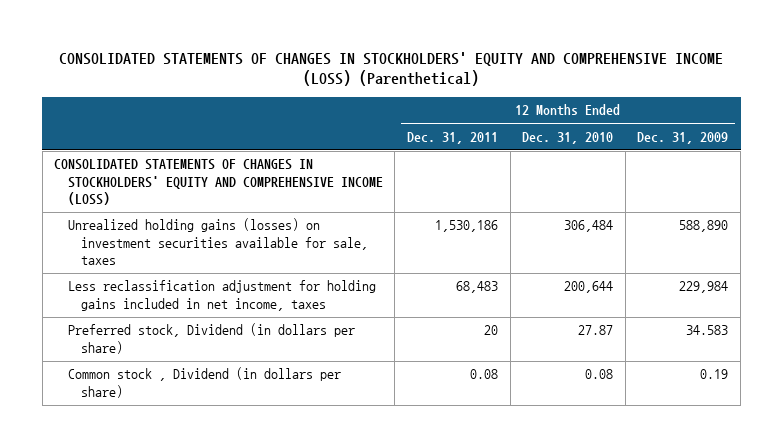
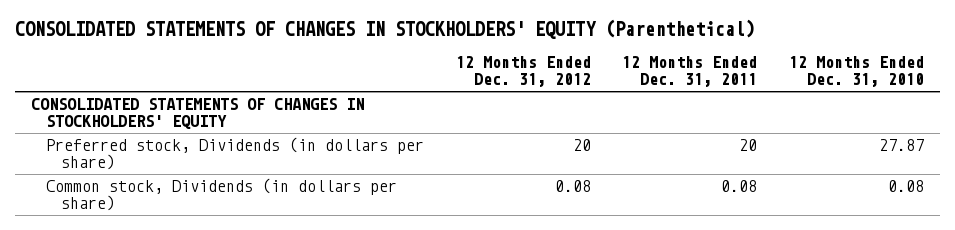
[59,51,724,87] CONSOLIDATED STATEMENTS OF CHANGES IN STOCKHOLDERS' EQUITY AND COMPREHENSIVE INCOME (LOSS) (Parenthetical) -> [15,19,756,40] CONSOLIDATED STATEMENTS OF CHANGES IN STOCKHOLDERS' EQUITY (Parenthetical)
[637,131,729,144] Dec. 31, 2009 -> none
none -> [455,56,591,88] 12 Months Ended Dec. 31, 2012
[67,218,369,265] Unrealized holding gains (losses) on investment securities available for sale, taxes -> none
[67,280,376,311] Less reclassification adjustment for holding gains included in net income, taxes -> none
[54,159,383,205] CONSOLIDATED STATEMENTS OF CHANGES IN STOCKHOLDERS' EQUITY AND COMPREHENSIVE INCOME (LOSS) -> [31,98,365,130] CONSOLIDATED STATEMENTS OF CHANGES IN STOCKHOLDERS' EQUITY
[67,323,355,354] Preferred stock, Dividend (in dollars per share) -> [45,137,424,171] Preferred stock, Dividends (in dollars per share)
[67,367,341,398] Common stock , Dividend (in dollars per share) -> [45,178,397,212] Common stock, Dividends (in dollars per share)

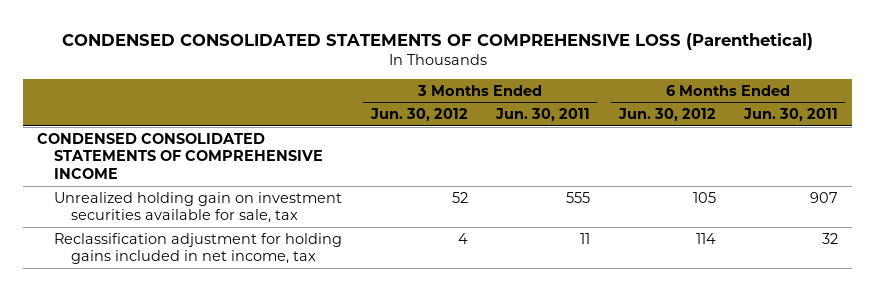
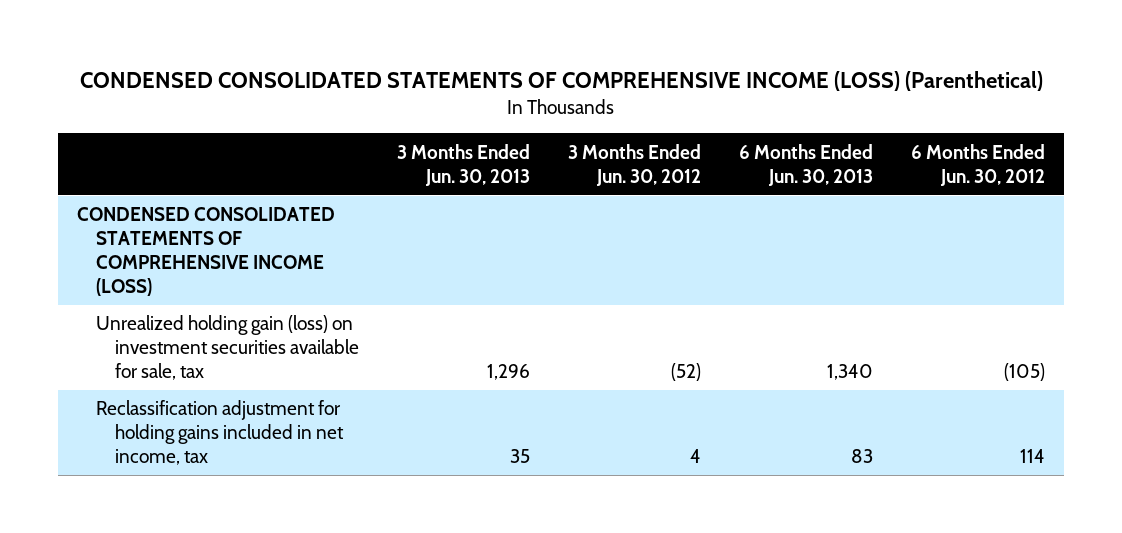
[61,32,813,50] CONDENSED CONSOLIDATED STATEMENTS OF COMPREHENSIVE LOSS (Parenthetical) -> [80,71,1044,92] CONDENSED CONSOLIDATED STATEMENTS OF COMPREHENSIVE INCOME (LOSS) (Parenthetical)
[495,108,591,122] Jun. 30, 2011 -> none
[742,108,838,122] Jun. 30, 2011 -> none
none -> [396,143,530,186] 3 Months Ended Jun. 30, 2013
none -> [738,143,873,186] 6 Months Ended Jun. 30, 2013
[37,132,324,180] CONDENSED CONSOLIDATED STATEMENTS OF COMPREHENSIVE INCOME -> [77,207,336,297] CONDENSED CONSOLIDATED STATEMENTS OF COMPREHENSIVE INCOME (LOSS)
[54,191,343,224] Unrealized holding gain on investment securities available for sale, tax -> [96,315,359,381] Unrealized holding gain (loss) on investment securities available for sale, tax
[451,191,468,203] 52 -> [670,363,701,382] (52)
[692,191,716,203] 105 -> [1003,363,1045,382] (105)

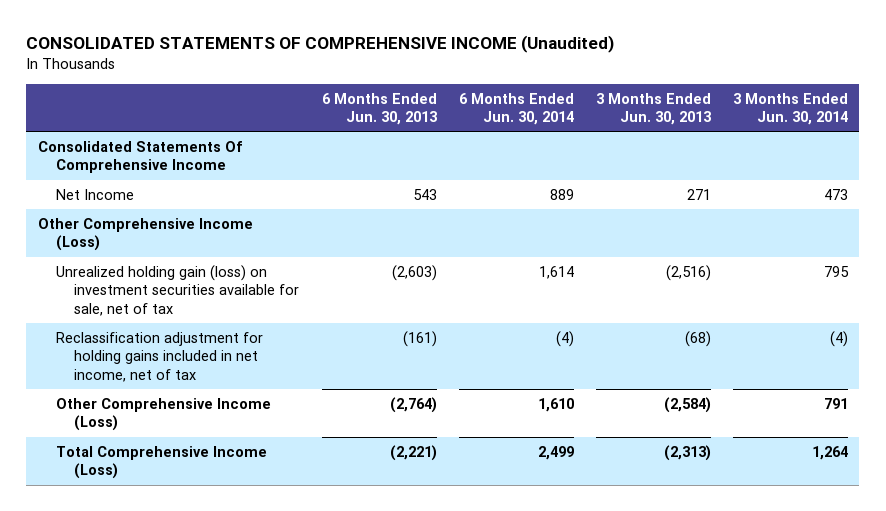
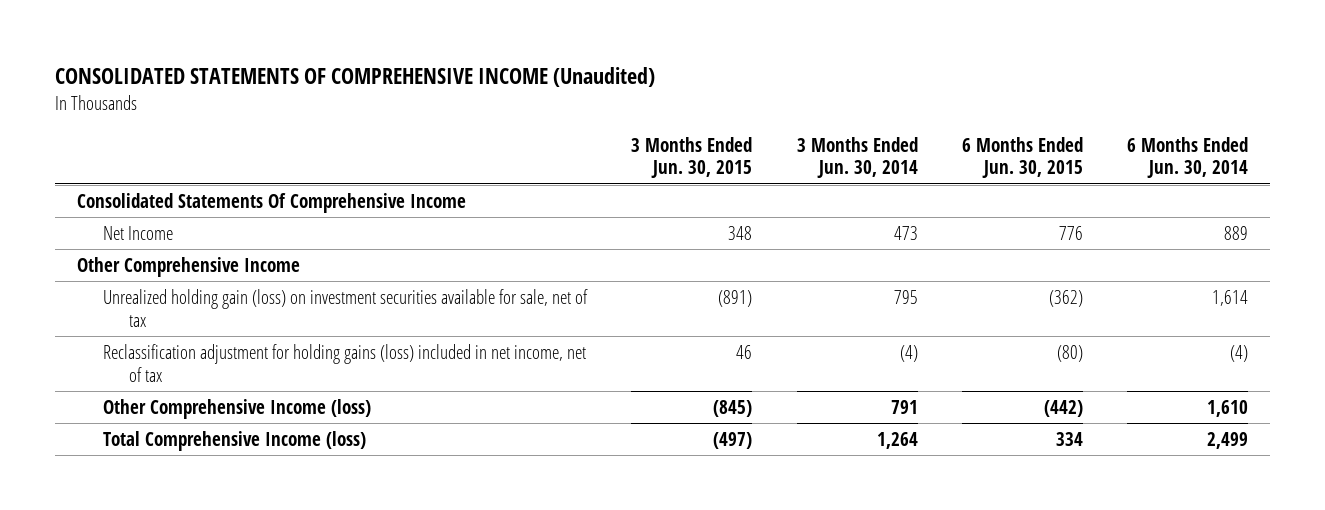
[321,92,437,126] 6 Months Ended Jun. 30, 2013 -> none
[595,92,711,126] 3 Months Ended Jun. 30, 2013 -> none
none -> [631,136,753,179] 3 Months Ended Jun. 30, 2015
none -> [961,136,1083,179] 6 Months Ended Jun. 30, 2015
[37,217,253,252] Other Comprehensive Income (Loss) -> [77,256,301,277] Other Comprehensive Income
[55,331,263,382] Reclassification adjustment for holding gains included in net income, net of tax -> [102,343,586,382] Reclassification adjustment for holding gains (loss) included in net income, net of tax
[55,397,271,432] Other Comprehensive Income (Loss) -> [102,398,371,419] Other Comprehensive Income (loss)
[55,445,267,480] Total Comprehensive Income (Loss) -> [102,430,366,451] Total Comprehensive Income (loss)

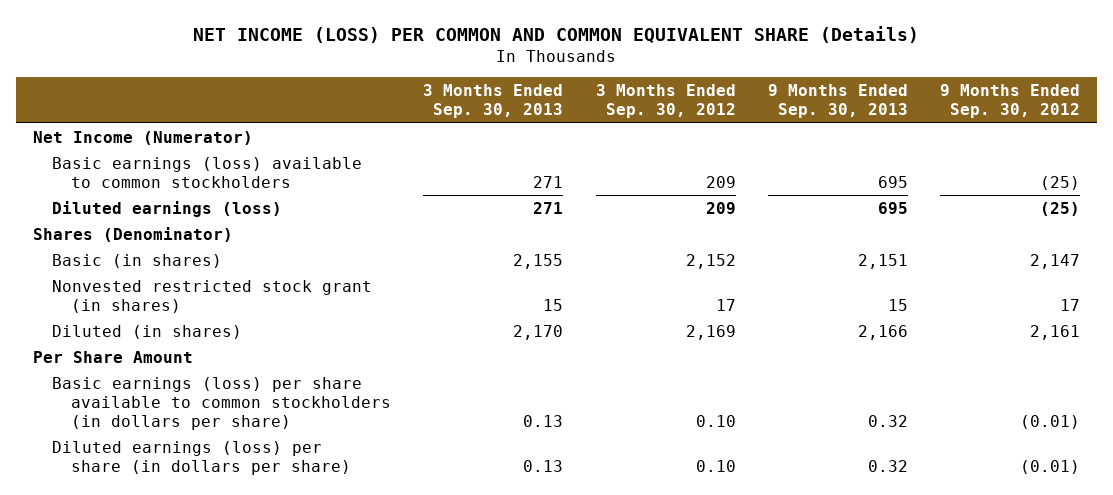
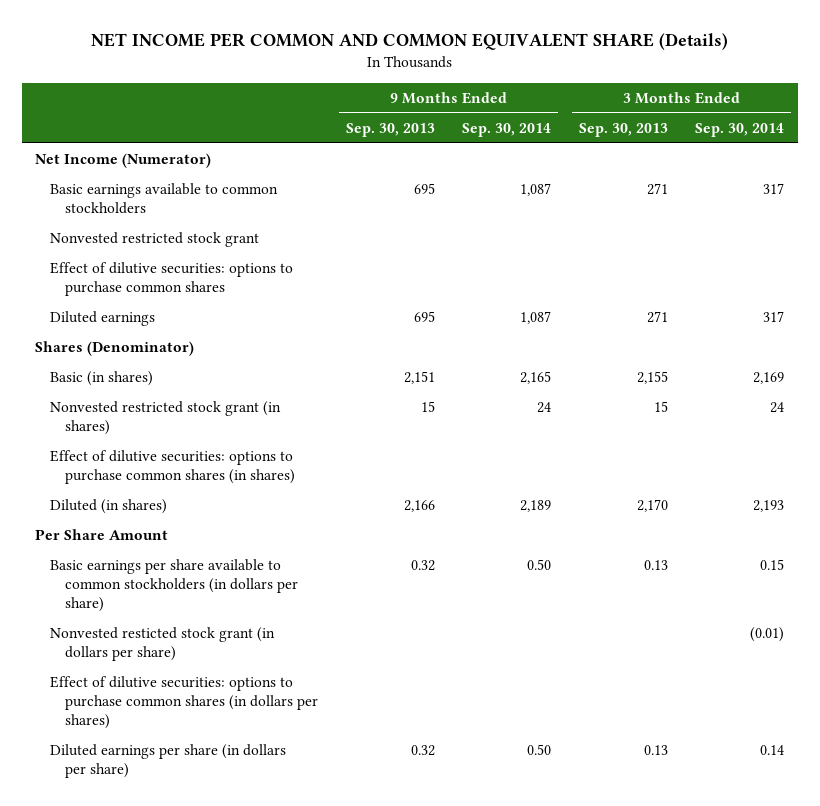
[193,25,920,43] NET INCOME (LOSS) PER COMMON AND COMMON EQUIVALENT SHARE (Details) -> [90,32,728,50] NET INCOME PER COMMON AND COMMON EQUIVALENT SHARE (Details)
[595,84,736,119] 3 Months Ended Sep. 30, 2012 -> none
[940,84,1081,119] 9 Months Ended Sep. 30, 2012 -> none
none -> [462,122,552,137] Sep. 30, 2014
none -> [695,122,785,137] Sep. 30, 2014
[51,156,362,188] Basic earnings (loss) available to common stockholders -> [50,183,279,215] Basic earnings available to common stockholders
none -> [50,232,260,248] Nonvested restricted stock grant
none -> [50,262,294,297] Effect of dilutive securities: options to purchase common shares
[51,200,282,217] Diluted earnings (loss) -> [50,311,156,327] Diluted earnings
none -> [50,450,296,485] Effect of dilutive securities: options to purchase common shares (in shares)
[51,376,391,430] Basic earnings (loss) per share available to common stockholders (in dollars per share) -> [50,559,299,613] Basic earnings per share available to common stockholders (in dollars per share)
none -> [50,627,276,662] Nonvested resticted stock grant (in dollars per share)
none -> [50,676,319,730] Effect of dilutive securities: options to purchase common shares (in dollars per shares)
[51,440,351,475] Diluted earnings (loss) per share (in dollars per share) -> [50,744,287,779] Diluted earnings per share (in dollars per share)

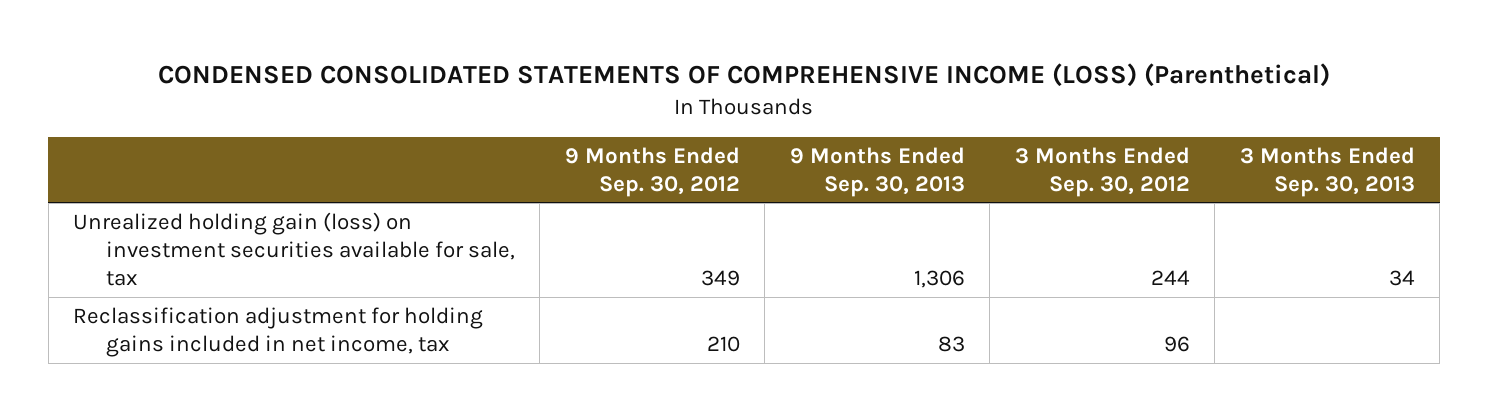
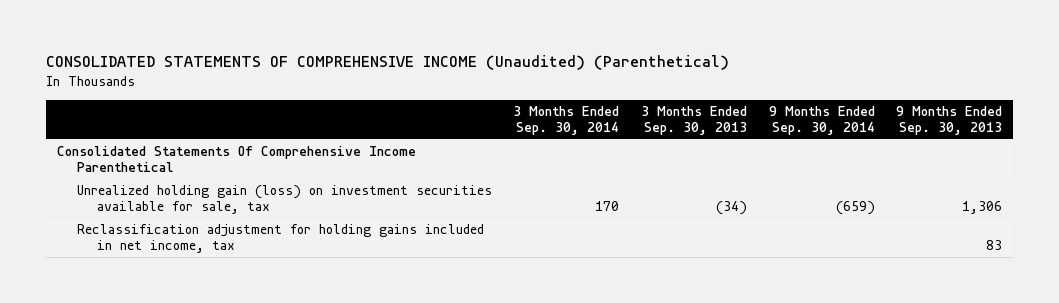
[157,63,1330,88] CONDENSED CONSOLIDATED STATEMENTS OF COMPREHENSIVE INCOME (LOSS) (Parenthetical) -> [45,55,729,71] CONSOLIDATED STATEMENTS OF COMPREHENSIVE INCOME (Unaudited) (Parenthetical)
[564,146,740,197] 9 Months Ended Sep. 30, 2012 -> none
[1014,146,1190,197] 3 Months Ended Sep. 30, 2012 -> none
none -> [513,106,620,136] 3 Months Ended Sep. 30, 2014
none -> [768,106,875,136] 9 Months Ended Sep. 30, 2014
none -> [56,146,416,173] Consolidated Statements Of Comprehensive Income Parenthetical
[1388,269,1415,286] 34 -> [716,201,748,216] (34)

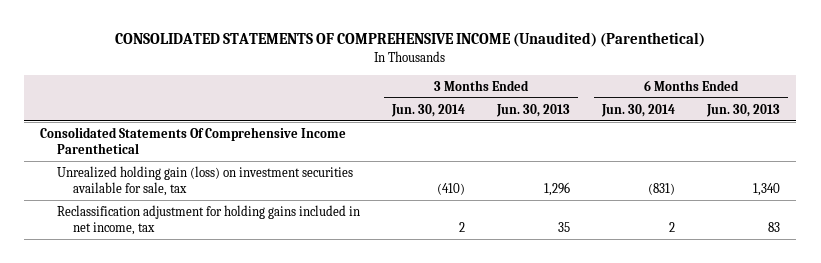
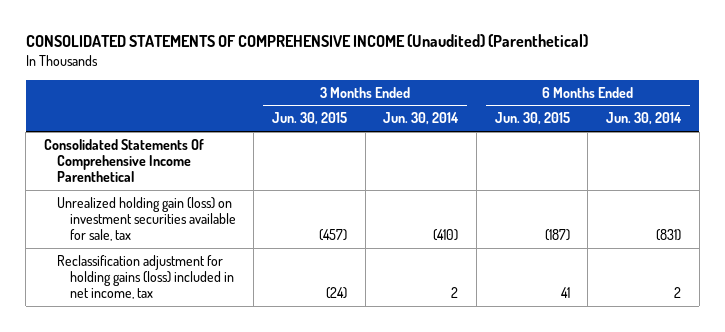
[496,103,571,117] Jun. 30, 2013 -> none
[706,103,781,117] Jun. 30, 2013 -> none
none -> [271,112,347,126] Jun. 30, 2015
none -> [494,112,570,126] Jun. 30, 2015
[56,204,360,236] Reclassification adjustment for holding gains included in net income, tax -> [56,254,234,300] Reclassification adjustment for holding gains (loss) included in net income, tax

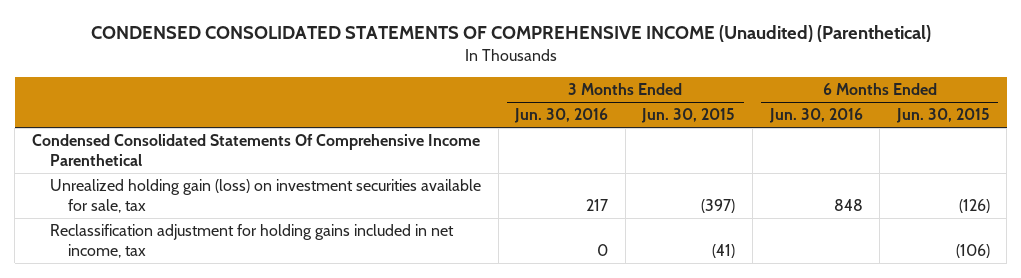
[25,34,588,48] CONSOLIDATED STATEMENTS OF COMPREHENSIVE INCOME (Unaudited) (Parenthetical) -> [90,25,931,43] CONDENSED CONSOLIDATED STATEMENTS OF COMPREHENSIVE INCOME (Unaudited) (Parenthetical)
[383,112,460,126] Jun. 30, 2014 -> none
[606,112,683,126] Jun. 30, 2014 -> none
none -> [514,108,609,124] Jun. 30, 2016
none -> [768,108,863,124] Jun. 30, 2016
[43,138,204,183] Consolidated Statements Of Comprehensive Income Parenthetical -> [31,134,480,167] Condensed Consolidated Statements Of Comprehensive Income Parenthetical
[318,229,347,242] (457) -> [701,199,736,214] (397)
[544,229,570,242] (187) -> [958,199,990,214] (126)
[56,254,234,300] Reclassification adjustment for holding gains (loss) included in net income, tax -> [50,224,455,259] Reclassification adjustment for holding gains included in net income, tax
[325,287,347,300] (24) -> [712,244,736,259] (41)
[560,287,570,299] 41 -> [955,244,990,259] (106)

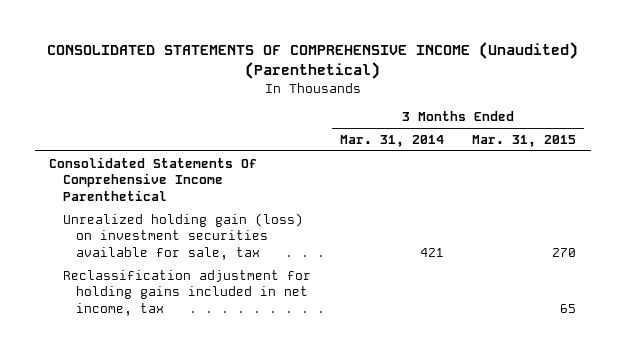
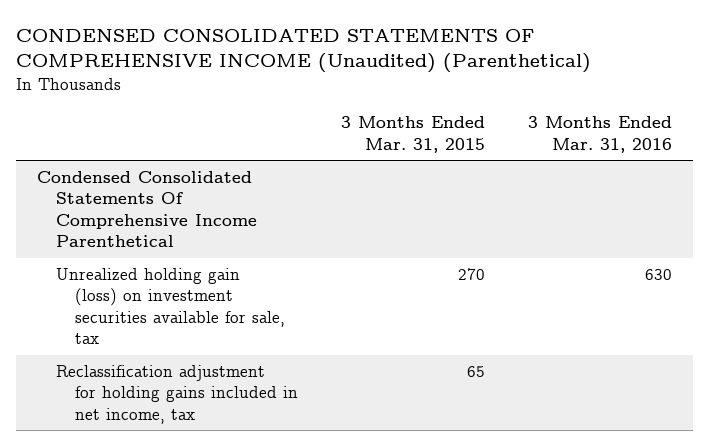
[46,41,578,80] CONSOLIDATED STATEMENTS OF COMPREHENSIVE INCOME (Unaudited) (Parenthetical) -> [15,28,591,74] CONDENSED CONSOLIDATED STATEMENTS OF COMPREHENSIVE INCOME (Unaudited) (Parenthetical)
[339,135,444,148] Mar. 31, 2014 -> none
none -> [527,116,672,153] 3 Months Ended Mar. 31, 2016
[49,156,258,201] Consolidated Statements Of Comprehensive Income Parenthetical -> [37,170,258,248] Condensed Consolidated Statements Of Comprehensive Income Parenthetical

